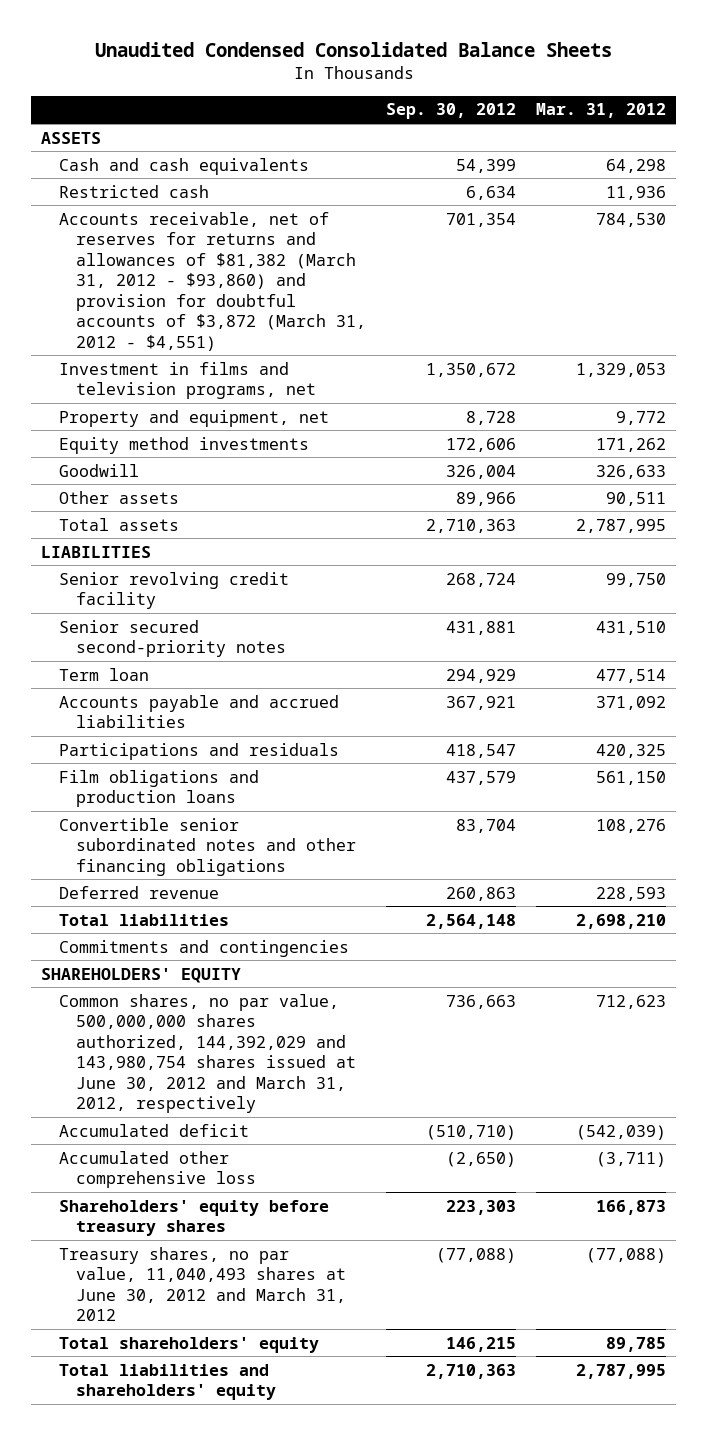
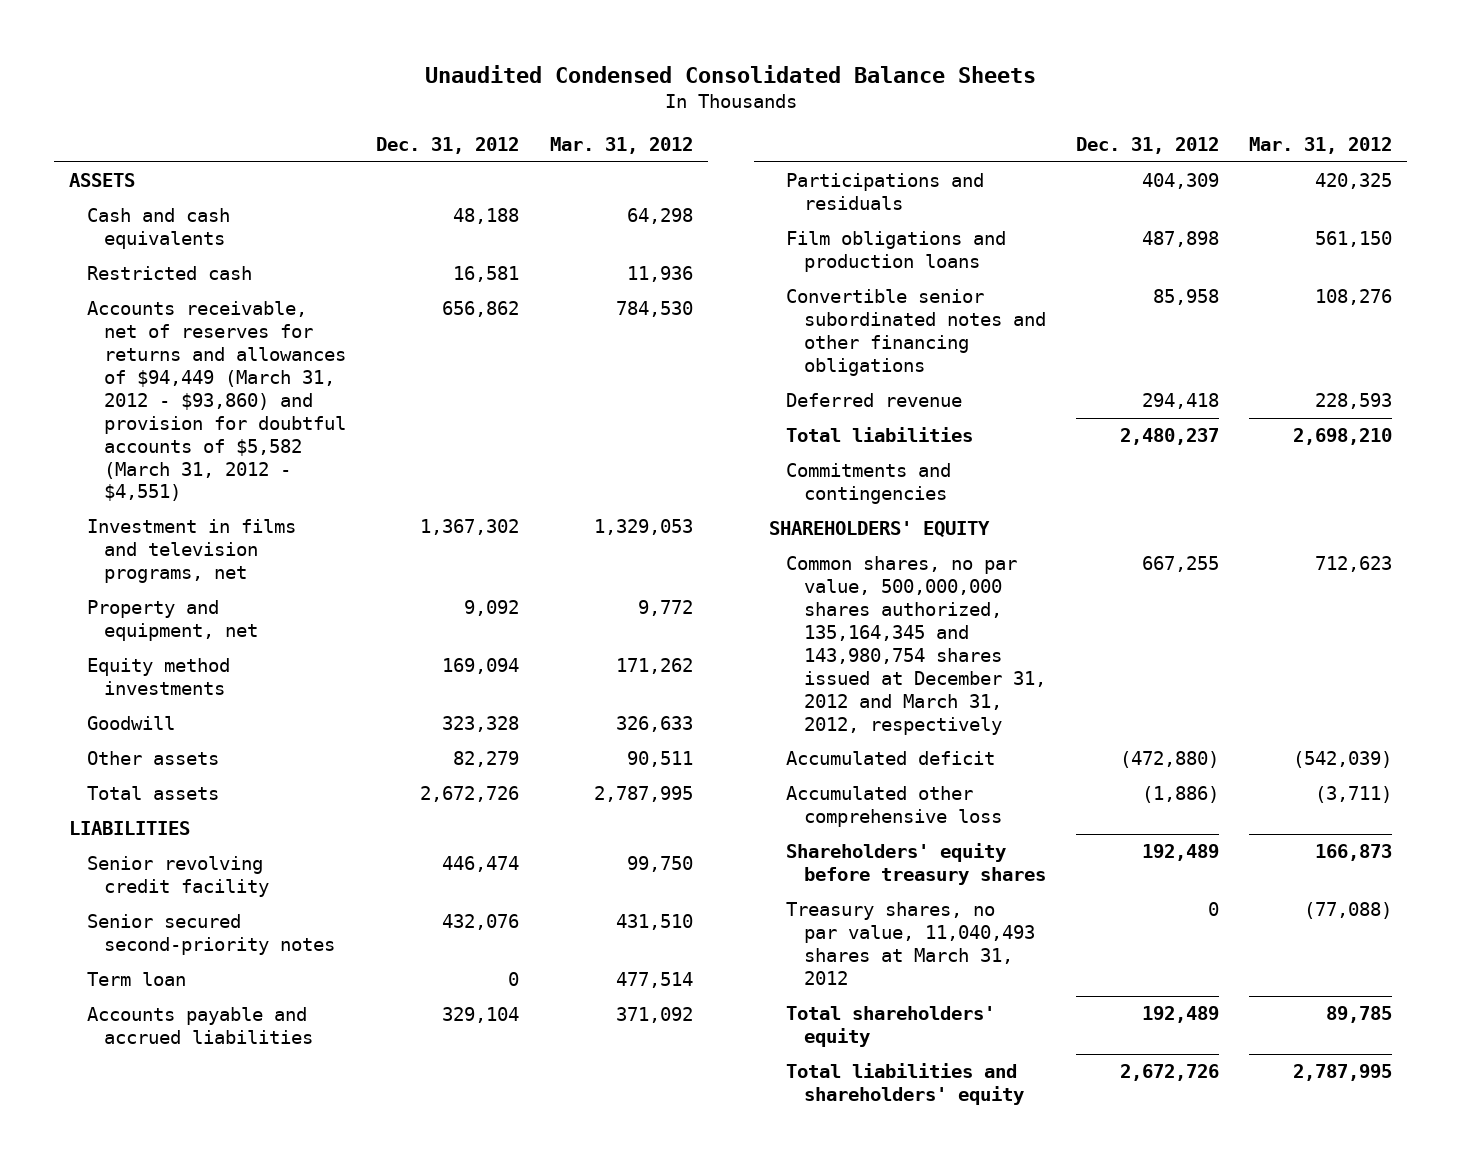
[386,103,517,120] Sep. 30, 2012 -> none
none -> [376,136,520,154] Dec. 31, 2012
[58,211,366,351] Accounts receivable, net of reserves for returns and allowances of $81,382 (March 31, 2012 - $93,860) and provision for doubtful accounts of $3,872 (March 31, 2012 - $4,551) -> [86,301,347,502] Accounts receivable, net of reserves for returns and allowances of $94,449 (March 31, 2012 - $93,860) and provision for doubtful accounts of $5,582 (March 31, 2012 - $4,551)
[58,993,356,1114] Common shares, no par value, 500,000,000 shares authorized, 144,392,029 and 143,980,754 shares issued at June 30, 2012 and March 31, 2012, respectively -> [786,556,1046,735] Common shares, no par value, 500,000,000 shares authorized, 135,164,345 and 143,980,754 shares issued at December 31, 2012 and March 31, 2012, respectively
[58,1246,346,1322] Treasury shares, no par value, 11,040,493 shares at June 30, 2012 and March 31, 2012 -> [786,902,1035,986] Treasury shares, no par value, 11,040,493 shares at March 31, 2012

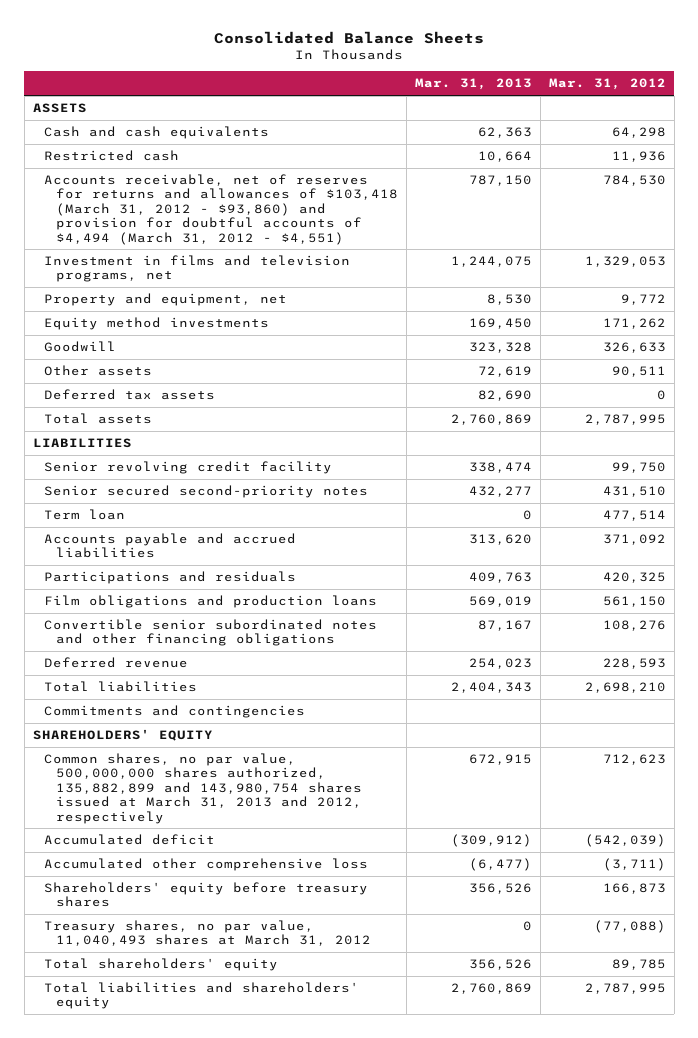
[424,65,1036,84] Unaudited Condensed Consolidated Balance Sheets -> [214,30,485,44] Consolidated Balance Sheets
[376,136,520,154] Dec. 31, 2012 -> none
none -> [414,78,532,91] Mar. 31, 2013
[86,301,347,502] Accounts receivable, net of reserves for returns and allowances of $94,449 (March 31, 2012 - $93,860) and provision for doubtful accounts of $5,582 (March 31, 2012 - $4,551) -> [44,174,398,245] Accounts receivable, net of reserves for returns and allowances of $103,418 (March 31, 2012 - $93,860) and provision for doubtful accounts of $4,494 (March 31, 2012 - $4,551)
none -> [44,389,216,401] Deferred tax assets
[786,556,1046,735] Common shares, no par value, 500,000,000 shares authorized, 135,164,345 and 143,980,754 shares issued at December 31, 2012 and March 31, 2012, respectively -> [44,753,362,824] Common shares, no par value, 500,000,000 shares authorized, 135,882,899 and 143,980,754 shares issued at March 31, 2013 and 2012, respectively

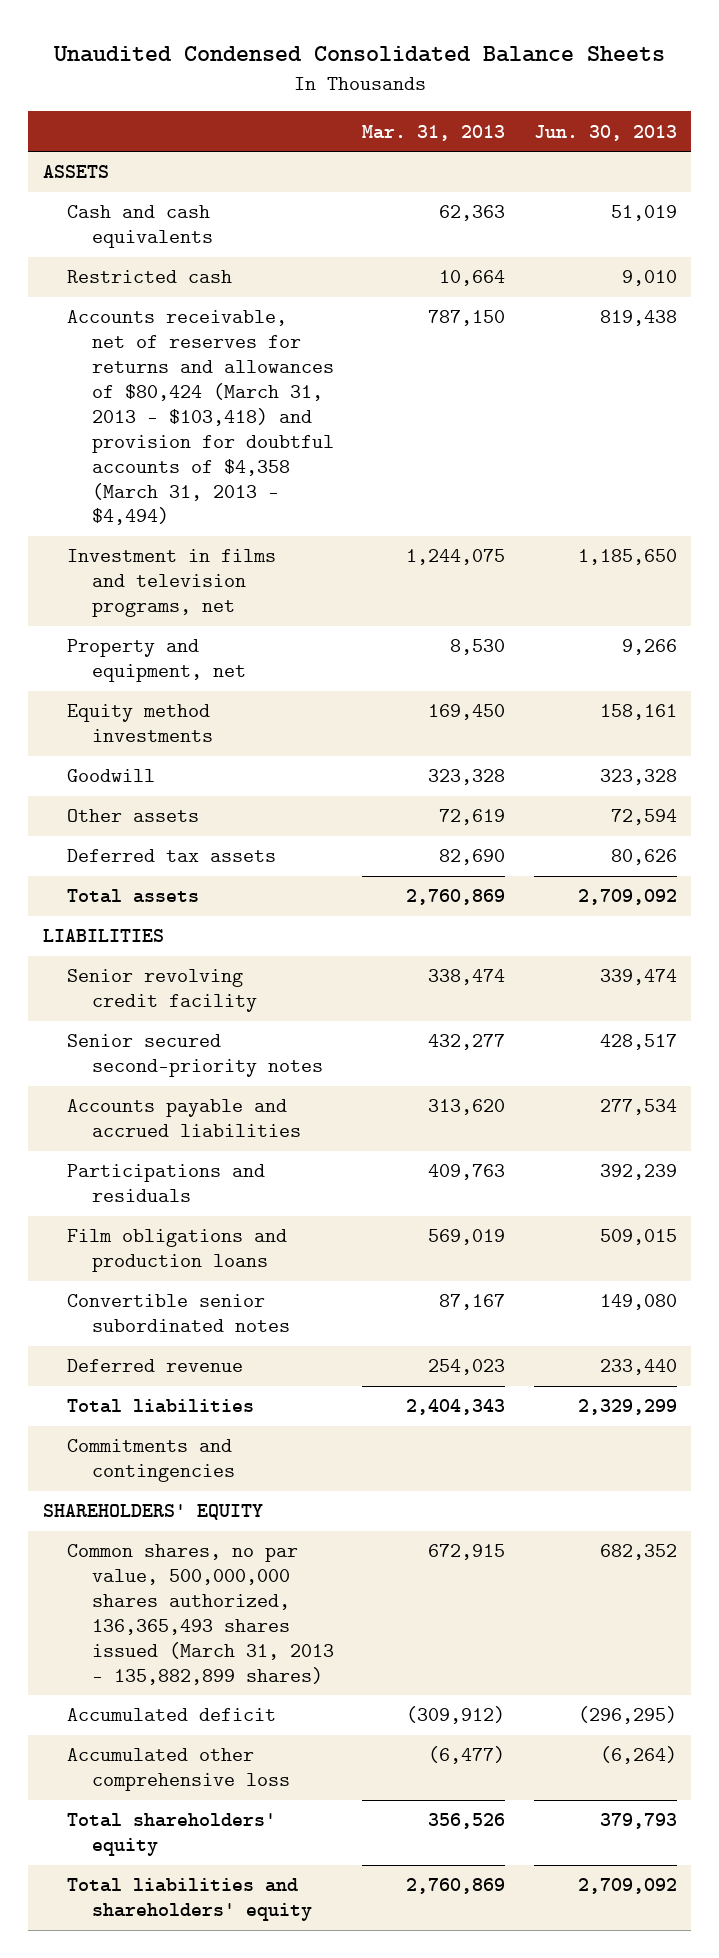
[214,30,485,44] Consolidated Balance Sheets -> [52,46,665,63] Unaudited Condensed Consolidated Balance Sheets
[548,78,666,91] Mar. 31, 2012 -> none
none -> [533,124,677,141] Jun. 30, 2013
[44,174,398,245] Accounts receivable, net of reserves for returns and allowances of $103,418 (March 31, 2012 - $93,860) and provision for doubtful accounts of $4,494 (March 31, 2012 - $4,551) -> [67,310,334,526] Accounts receivable, net of reserves for returns and allowances of $80,424 (March 31, 2013 - $103,418) and provision for doubtful accounts of $4,358 (March 31, 2013 - $4,494)
[44,509,126,521] Term loan -> none
[44,619,378,647] Convertible senior subordinated notes and other financing obligations -> [67,1294,290,1333] Convertible senior subordinated notes
[44,753,362,824] Common shares, no par value, 500,000,000 shares authorized, 135,882,899 and 143,980,754 shares issued at March 31, 2013 and 2012, respectively -> [67,1544,334,1685] Common shares, no par value, 500,000,000 shares authorized, 136,365,493 shares issued (March 31, 2013 - 135,882,899 shares)
[44,882,369,908] Shareholders' equity before treasury shares -> none
[44,920,371,947] Treasury shares, no par value, 11,040,493 shares at March 31, 2012 -> none

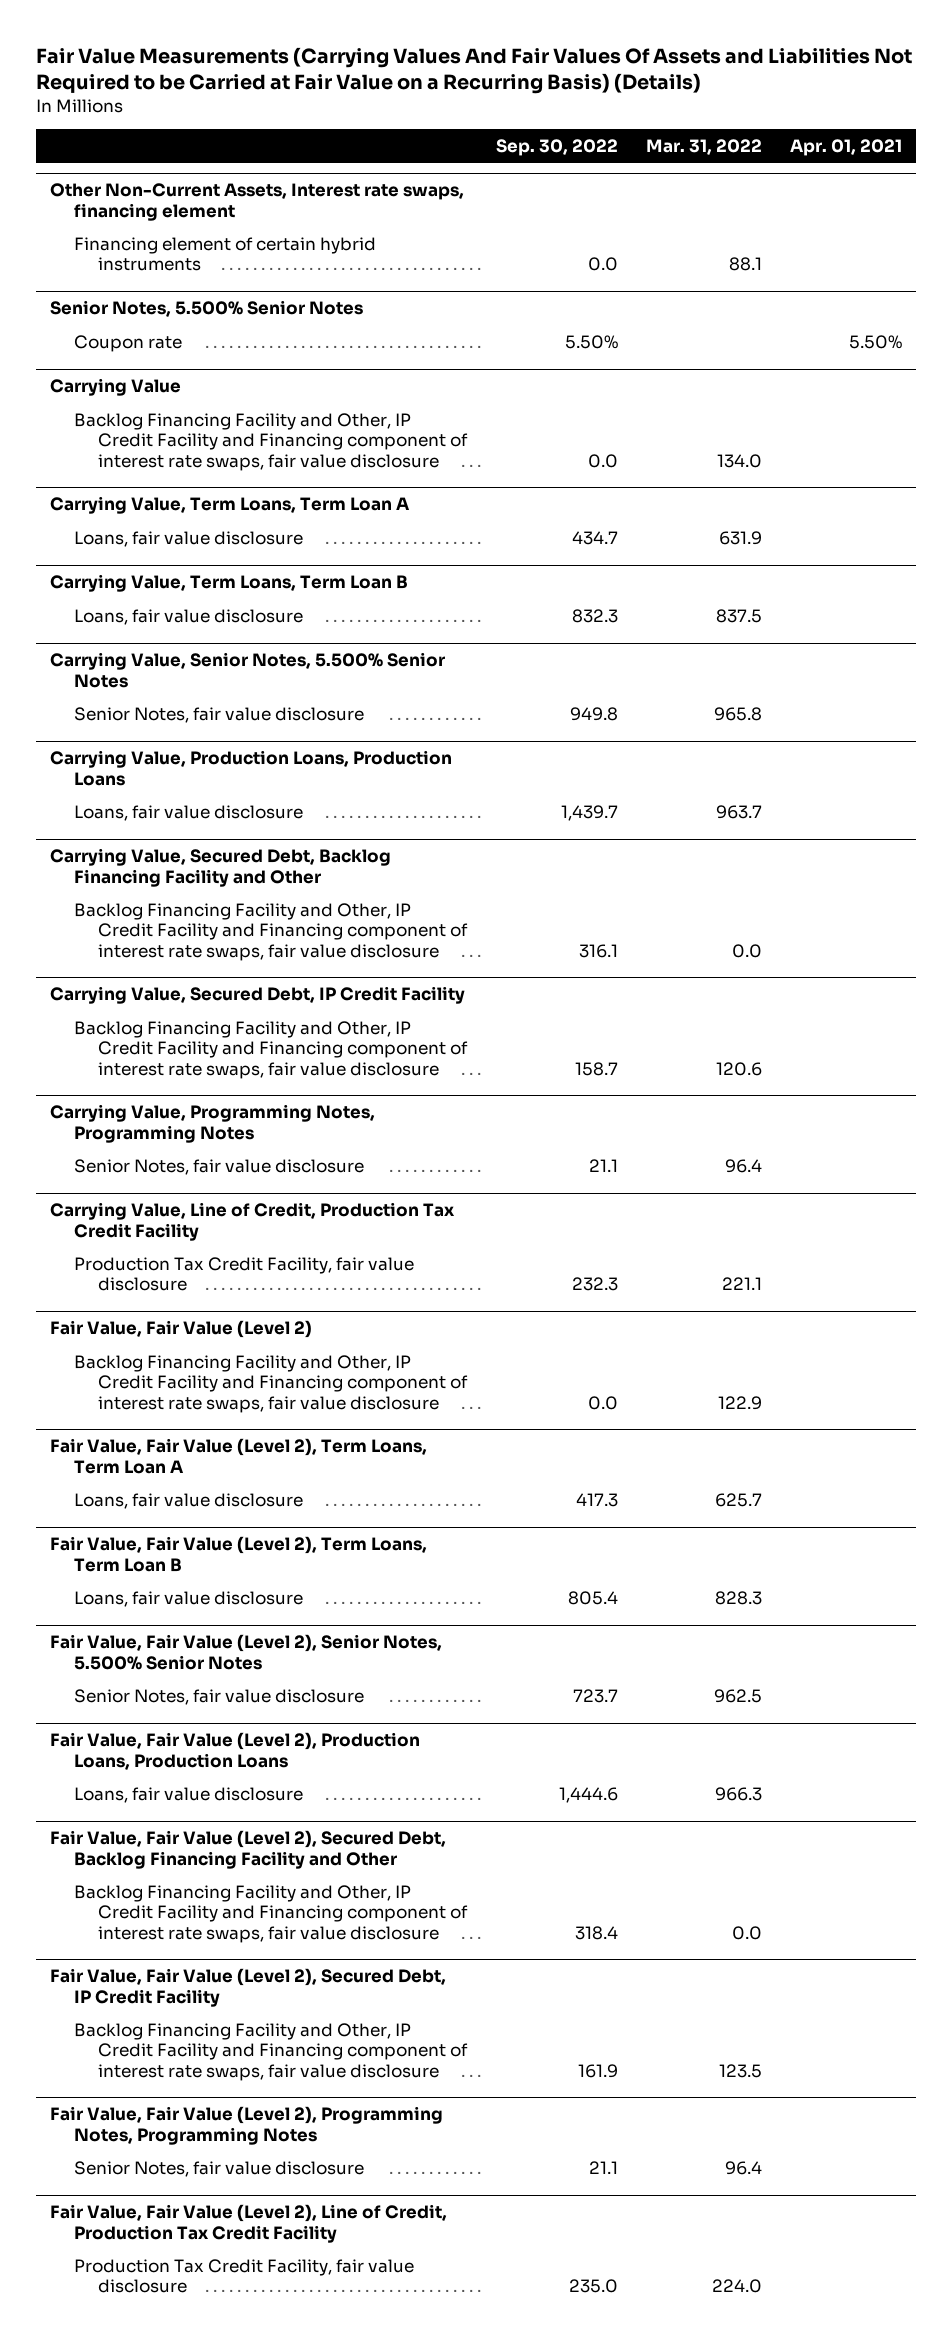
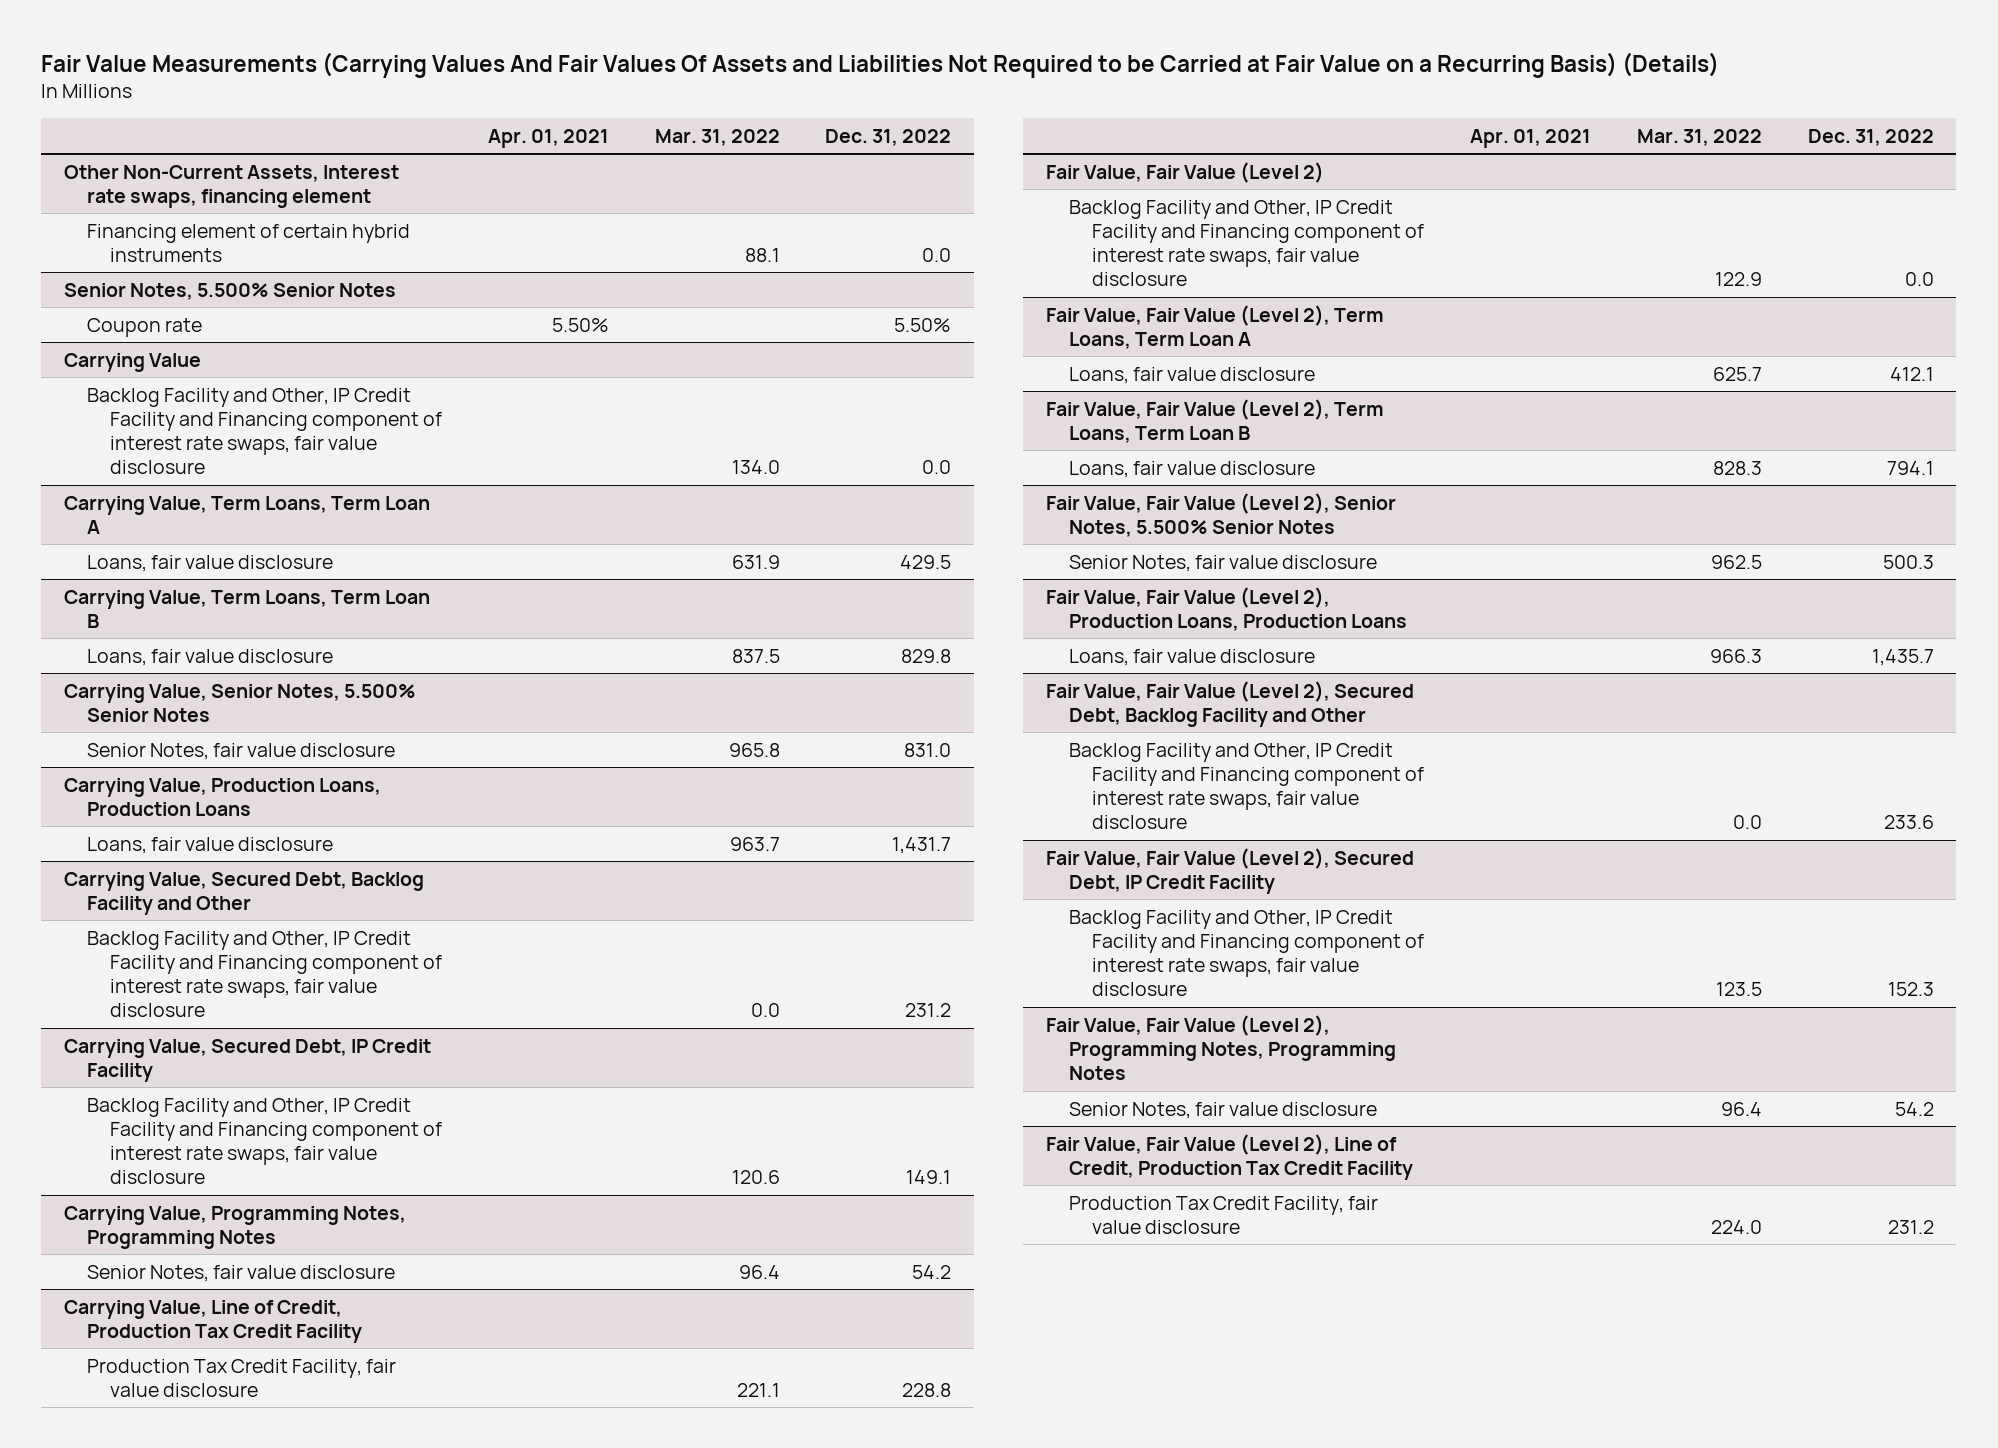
[495,138,618,156] Sep. 30, 2022 -> none
none -> [825,128,952,146] Dec. 31, 2022
[74,412,469,471] Backlog Financing Facility and Other, IP Credit Facility and Financing component of interest rate swaps, fair value disclosure -> [87,387,443,475] Backlog Facility and Other, IP Credit Facility and Financing component of interest rate swaps, fair value disclosure
[50,848,392,887] Carrying Value, Secured Debt, Backlog Financing Facility and Other -> [64,871,425,915] Carrying Value, Secured Debt, Backlog Facility and Other
[74,902,469,961] Backlog Financing Facility and Other, IP Credit Facility and Financing component of interest rate swaps, fair value disclosure -> [87,930,443,1018] Backlog Facility and Other, IP Credit Facility and Financing component of interest rate swaps, fair value disclosure
[74,1020,469,1079] Backlog Financing Facility and Other, IP Credit Facility and Financing component of interest rate swaps, fair value disclosure -> [87,1097,443,1185] Backlog Facility and Other, IP Credit Facility and Financing component of interest rate swaps, fair value disclosure
[74,1354,469,1413] Backlog Financing Facility and Other, IP Credit Facility and Financing component of interest rate swaps, fair value disclosure -> [1069,199,1425,287] Backlog Facility and Other, IP Credit Facility and Financing component of interest rate swaps, fair value disclosure
[50,1830,447,1869] Fair Value, Fair Value (Level 2), Secured Debt, Backlog Financing Facility and Other -> [1046,680,1415,727] Fair Value, Fair Value (Level 2), Secured Debt, Backlog Facility and Other
[74,1884,469,1943] Backlog Financing Facility and Other, IP Credit Facility and Financing component of interest rate swaps, fair value disclosure -> [1069,742,1425,830] Backlog Facility and Other, IP Credit Facility and Financing component of interest rate swaps, fair value disclosure
[74,2022,469,2081] Backlog Financing Facility and Other, IP Credit Facility and Financing component of interest rate swaps, fair value disclosure -> [1069,909,1425,997] Backlog Facility and Other, IP Credit Facility and Financing component of interest rate swaps, fair value disclosure

